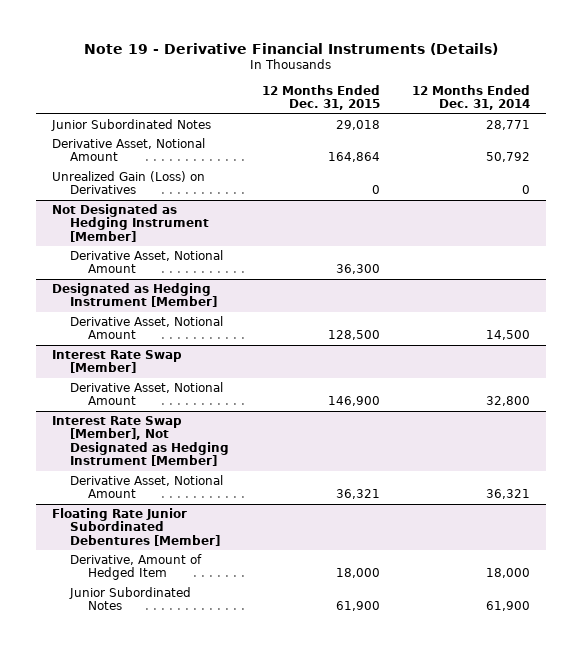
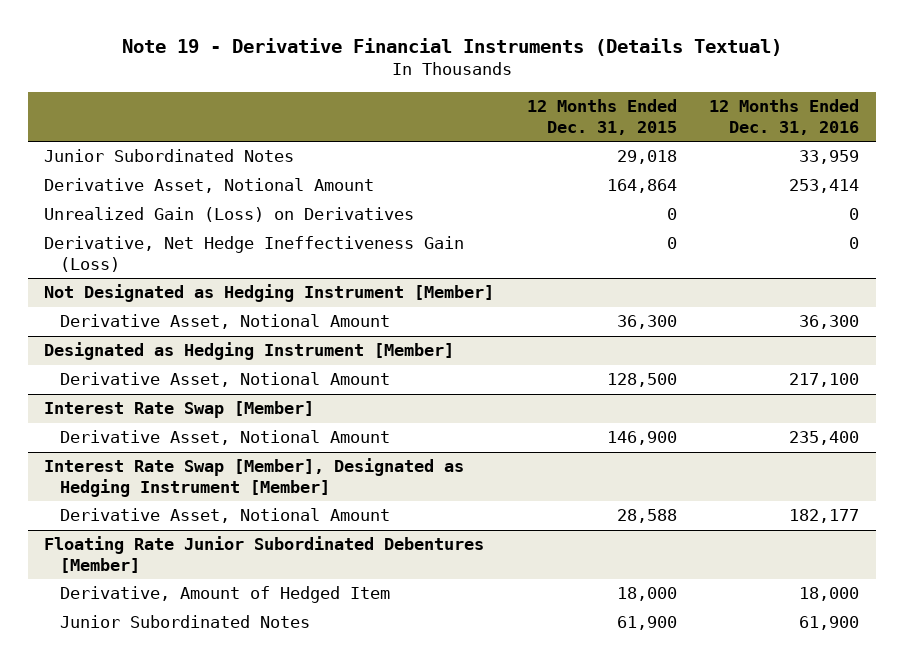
[84,42,499,55] Note 19 - Derivative Financial Instruments (Details) -> [121,38,782,57] Note 19 - Derivative Financial Instruments (Details Textual)
[412,84,531,111] 12 Months Ended Dec. 31, 2014 -> none
none -> [709,99,860,135] 12 Months Ended Dec. 31, 2016
none -> [44,236,465,272] Derivative, Net Hedge Ineffectiveness Gain (Loss)
[52,415,230,467] Interest Rate Swap [Member], Not Designated as Hedging Instrument [Member] -> [44,458,465,497] Interest Rate Swap [Member], Designated as Hedging Instrument [Member]
[335,489,380,500] 36,321 -> [616,509,677,524] 28,588

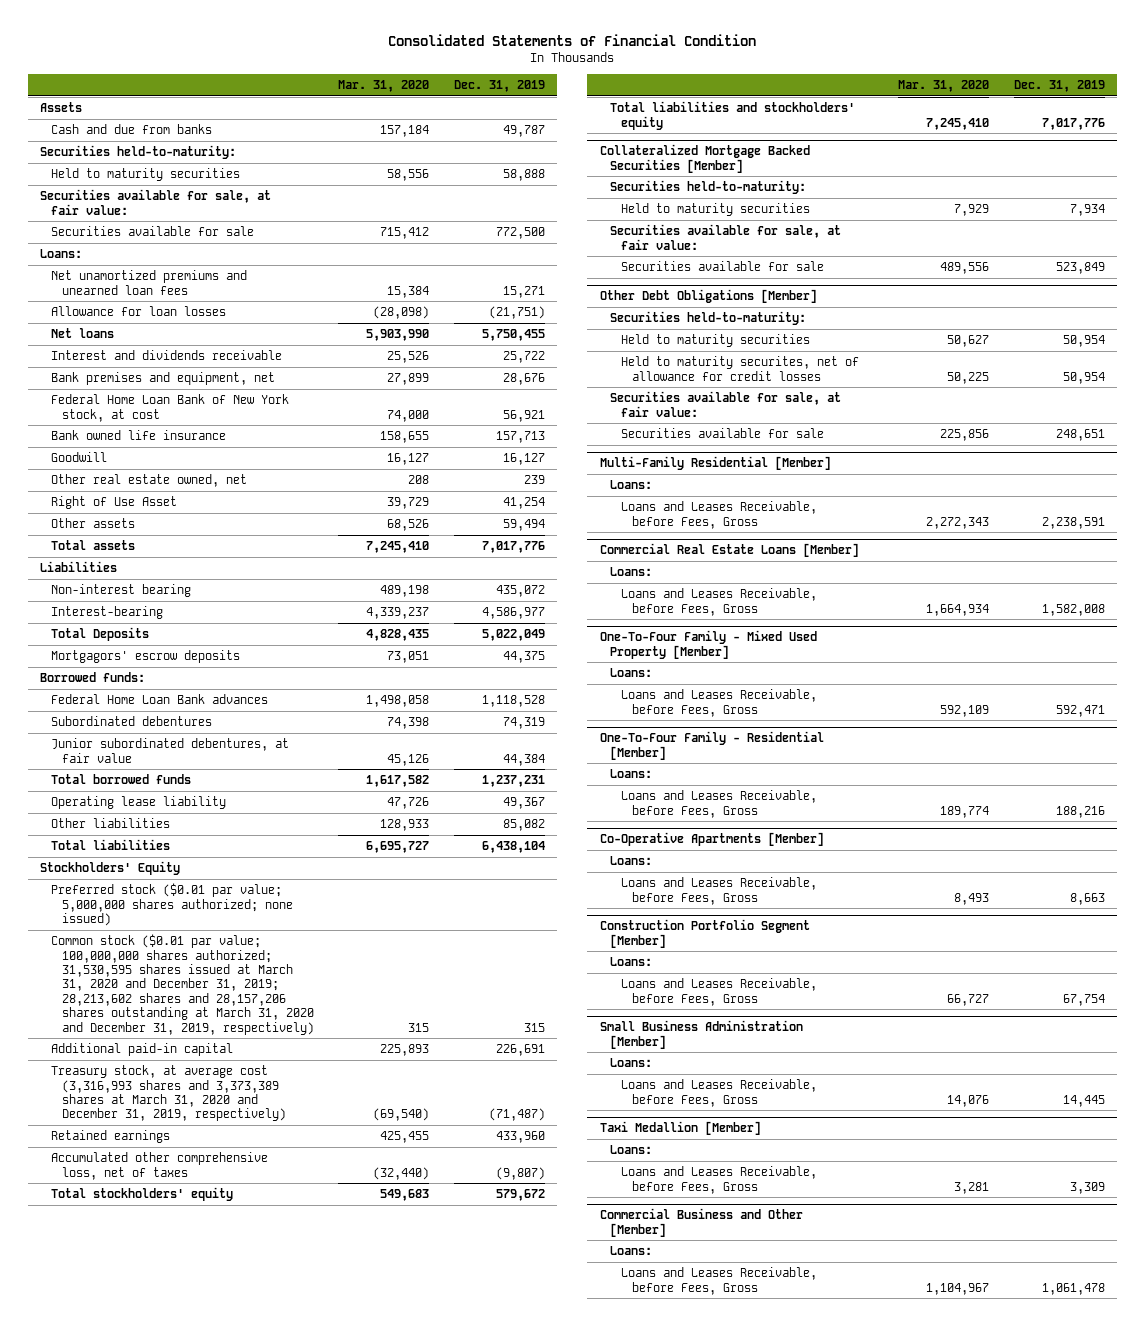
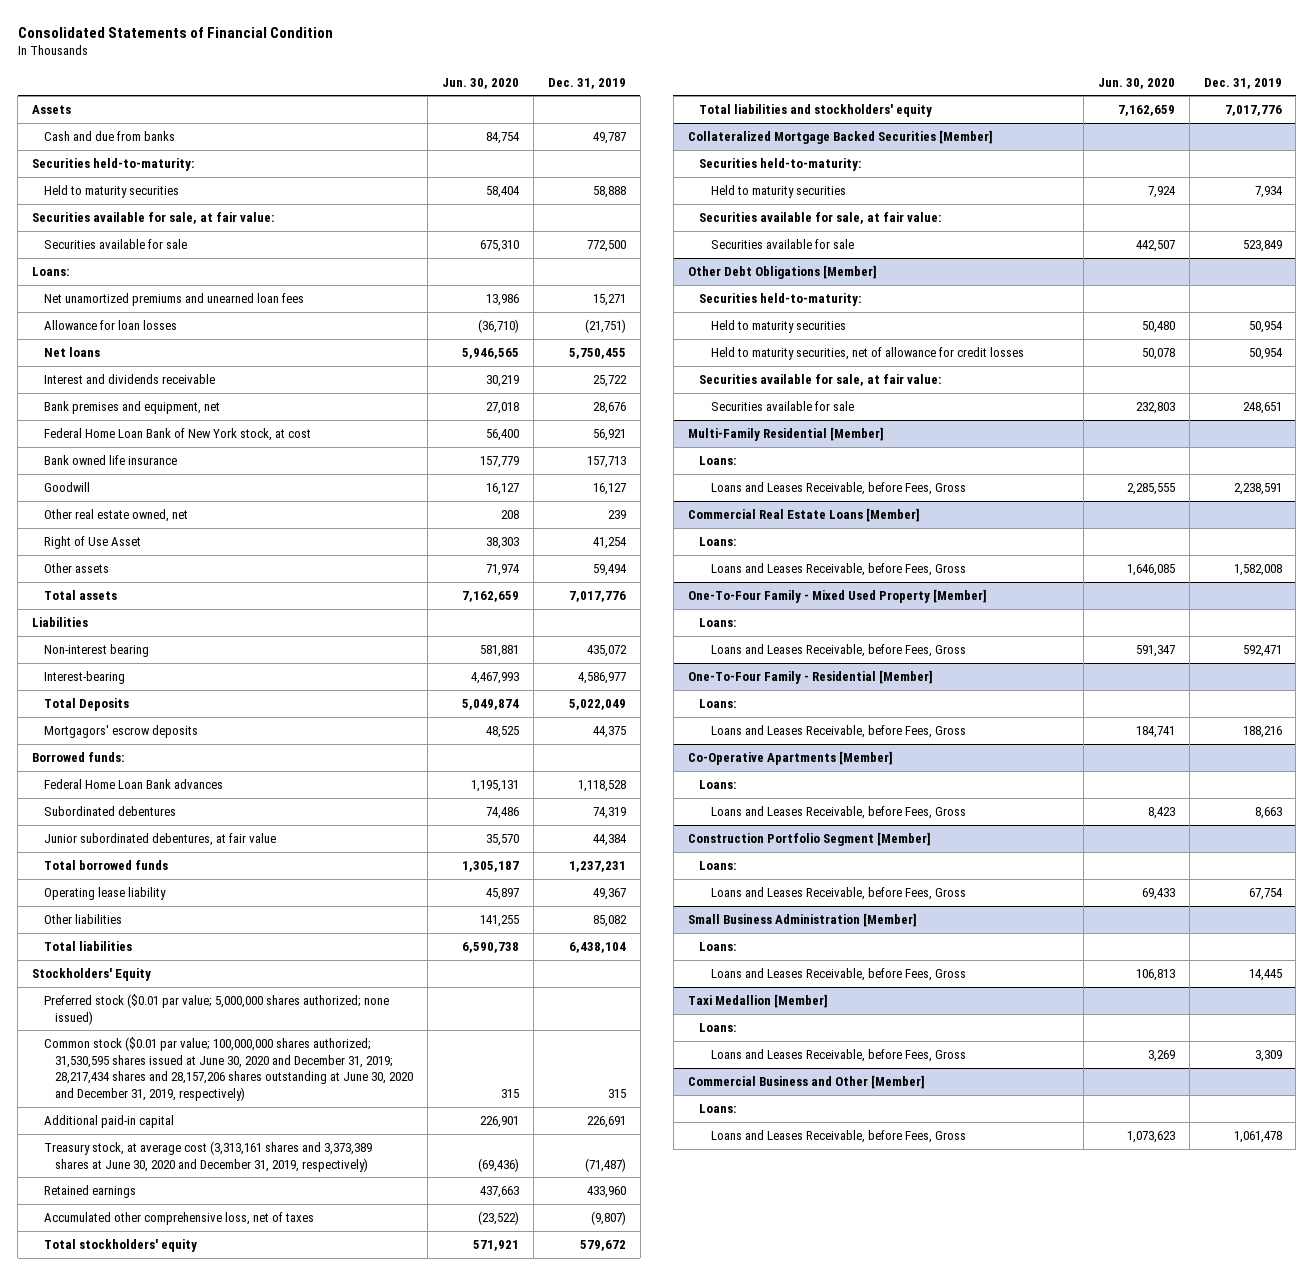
[338,80,430,93] Mar. 31, 2020 -> none
none -> [442,77,520,89] Jun. 30, 2020
[50,934,314,1035] Common stock ($0.01 par value; 100,000,000 shares authorized; 31,530,595 shares issued at March 31, 2020 and December 31, 2019; 28,213,602 shares and 28,157,206 shares outstanding at March 31, 2020 and December 31, 2019, respectively) -> [43,1036,414,1101] Common stock ($0.01 par value; 100,000,000 shares authorized; 31,530,595 shares issued at June 30, 2020 and December 31, 2019; 28,217,434 shares and 28,157,206 shares outstanding at June 30, 2020 and December 31, 2019, respectively)
[50,1065,286,1122] Treasury stock, at average cost (3,316,993 shares and 3,373,389 shares at March 31, 2020 and December 31, 2019, respectively) -> [43,1140,372,1172] Treasury stock, at average cost (3,313,161 shares and 3,373,389 shares at June 30, 2020 and December 31, 2019, respectively)
[621,356,860,381] Held to maturity securites, net of allowance for credit losses -> [710,346,1024,360] Held to maturity securities, net of allowance for credit losses

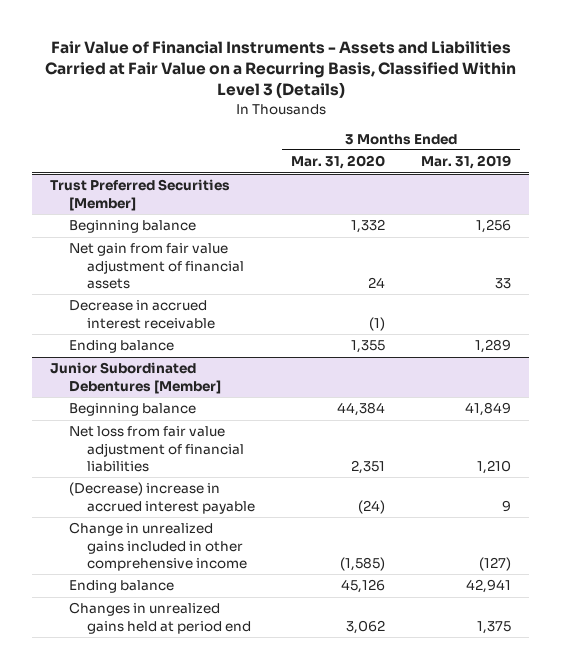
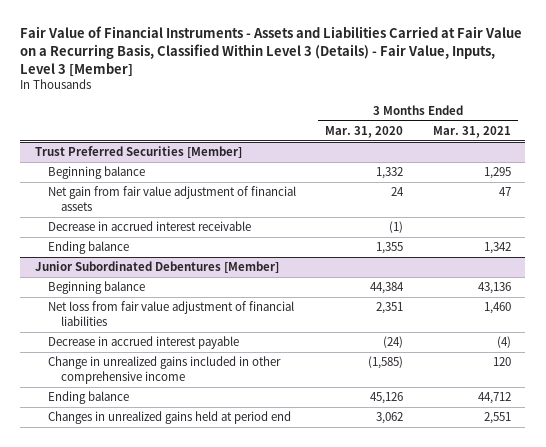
[44,40,516,99] Fair Value of Financial Instruments - Assets and Liabilities Carried at Fair Value on a Recurring Basis, Classified Within Level 3 (Details) -> [20,26,523,77] Fair Value of Financial Instruments - Assets and Liabilities Carried at Fair Value on a Recurring Basis, Classified Within Level 3 (Details) - Fair Value, Inputs, Level 3 [Member]
[421,155,512,170] Mar. 31, 2019 -> none
none -> [432,125,511,138] Mar. 31, 2021
[68,482,256,514] (Decrease) increase in accrued interest payable -> [48,336,240,350] Decrease in accrued interest payable

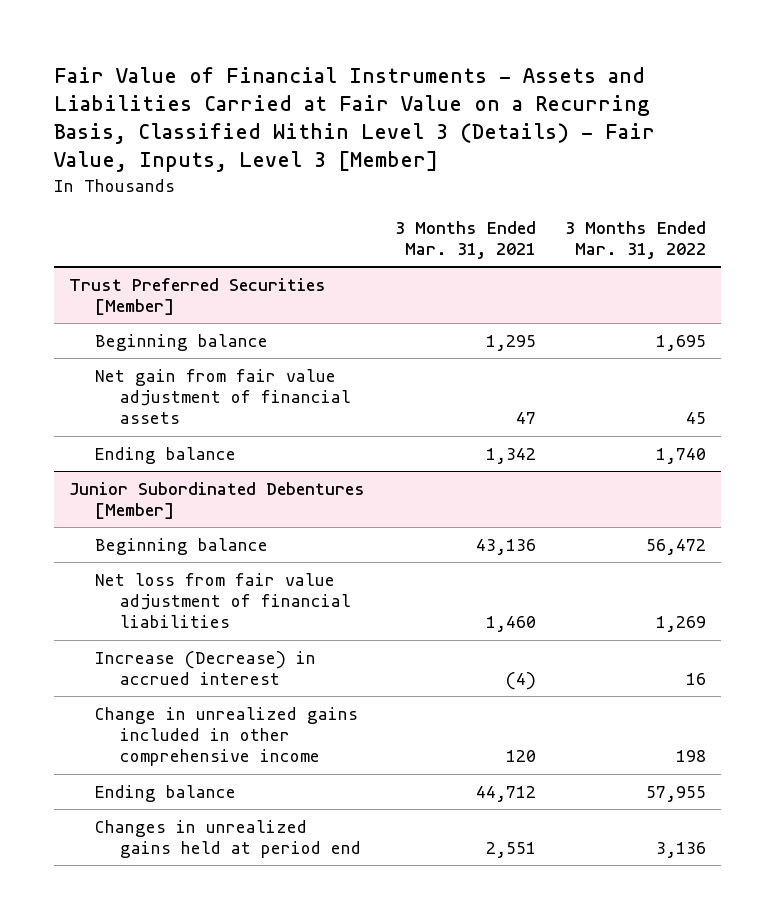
[325,125,404,138] Mar. 31, 2020 -> none
none -> [565,220,707,260] 3 Months Ended Mar. 31, 2022
[48,221,252,232] Decrease in accrued interest receivable -> none
[48,336,240,350] Decrease in accrued interest payable -> [94,650,316,686] Increase (Decrease) in accrued interest

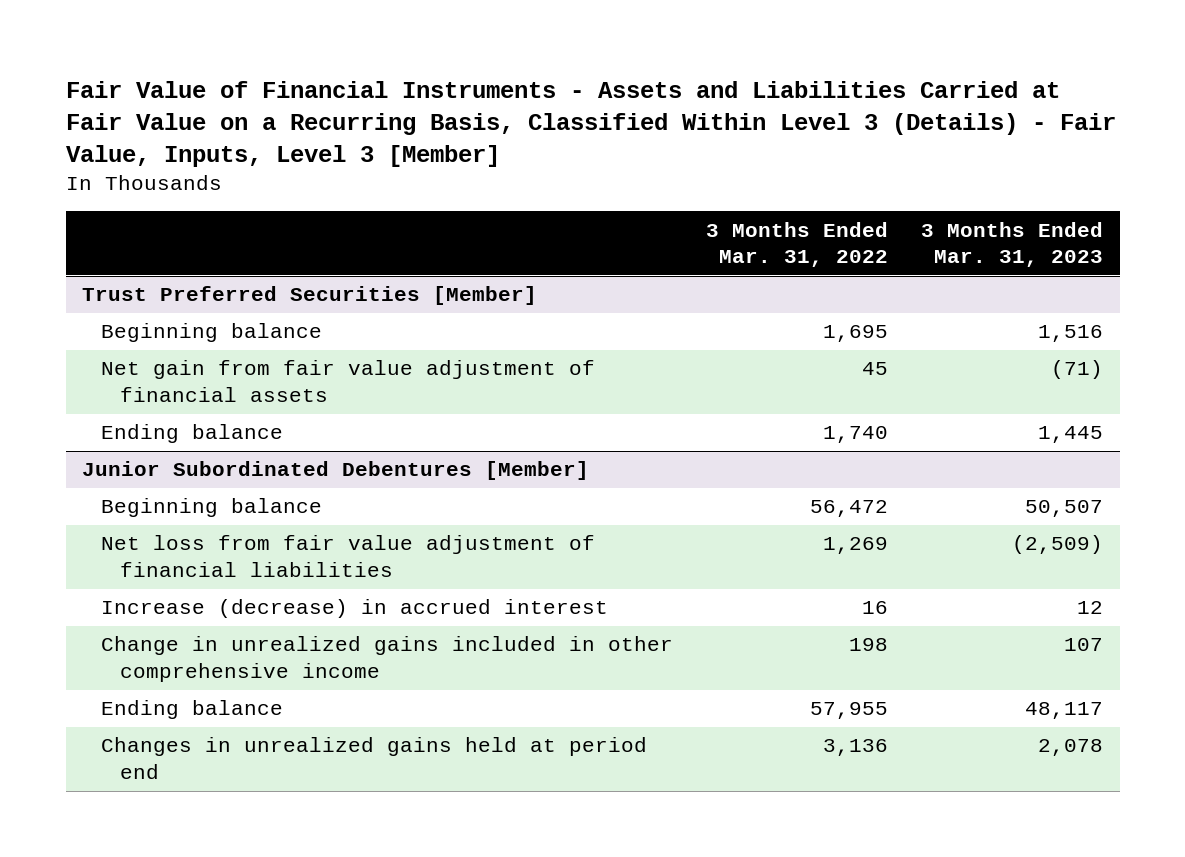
[394,220,536,260] 3 Months Ended Mar. 31, 2021 -> none
none -> [920,221,1103,268] 3 Months Ended Mar. 31, 2023
[94,650,316,686] Increase (Decrease) in accrued interest -> [100,599,608,619] Increase (decrease) in accrued interest

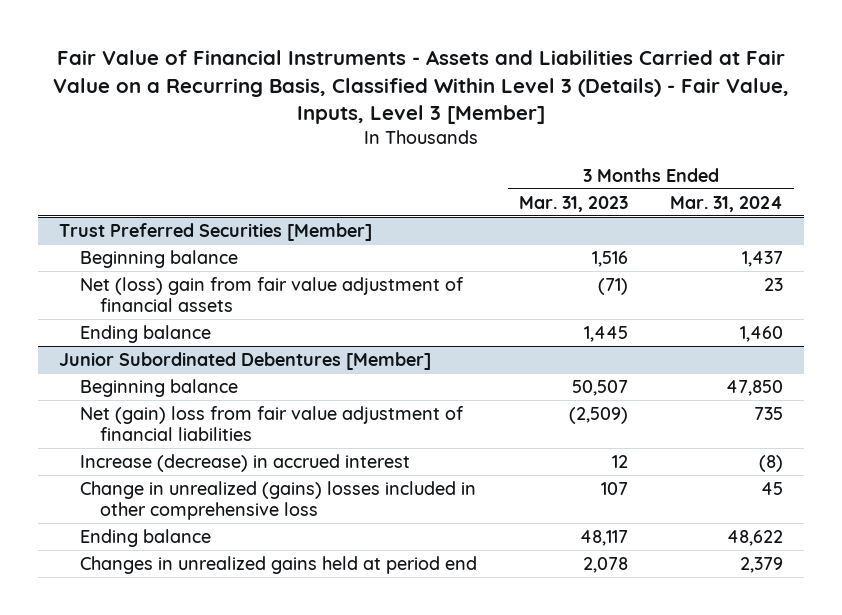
[705,221,888,268] 3 Months Ended Mar. 31, 2022 -> none
none -> [670,195,784,212] Mar. 31, 2024
[100,360,595,403] Net gain from fair value adjustment of financial assets -> [79,276,464,312] Net (loss) gain from fair value adjustment of financial assets
[100,535,595,578] Net loss from fair value adjustment of financial liabilities -> [79,405,464,441] Net (gain) loss from fair value adjustment of financial liabilities
[100,636,673,683] Change in unrealized gains included in other comprehensive income -> [79,480,476,520] Change in unrealized (gains) losses included in other comprehensive loss

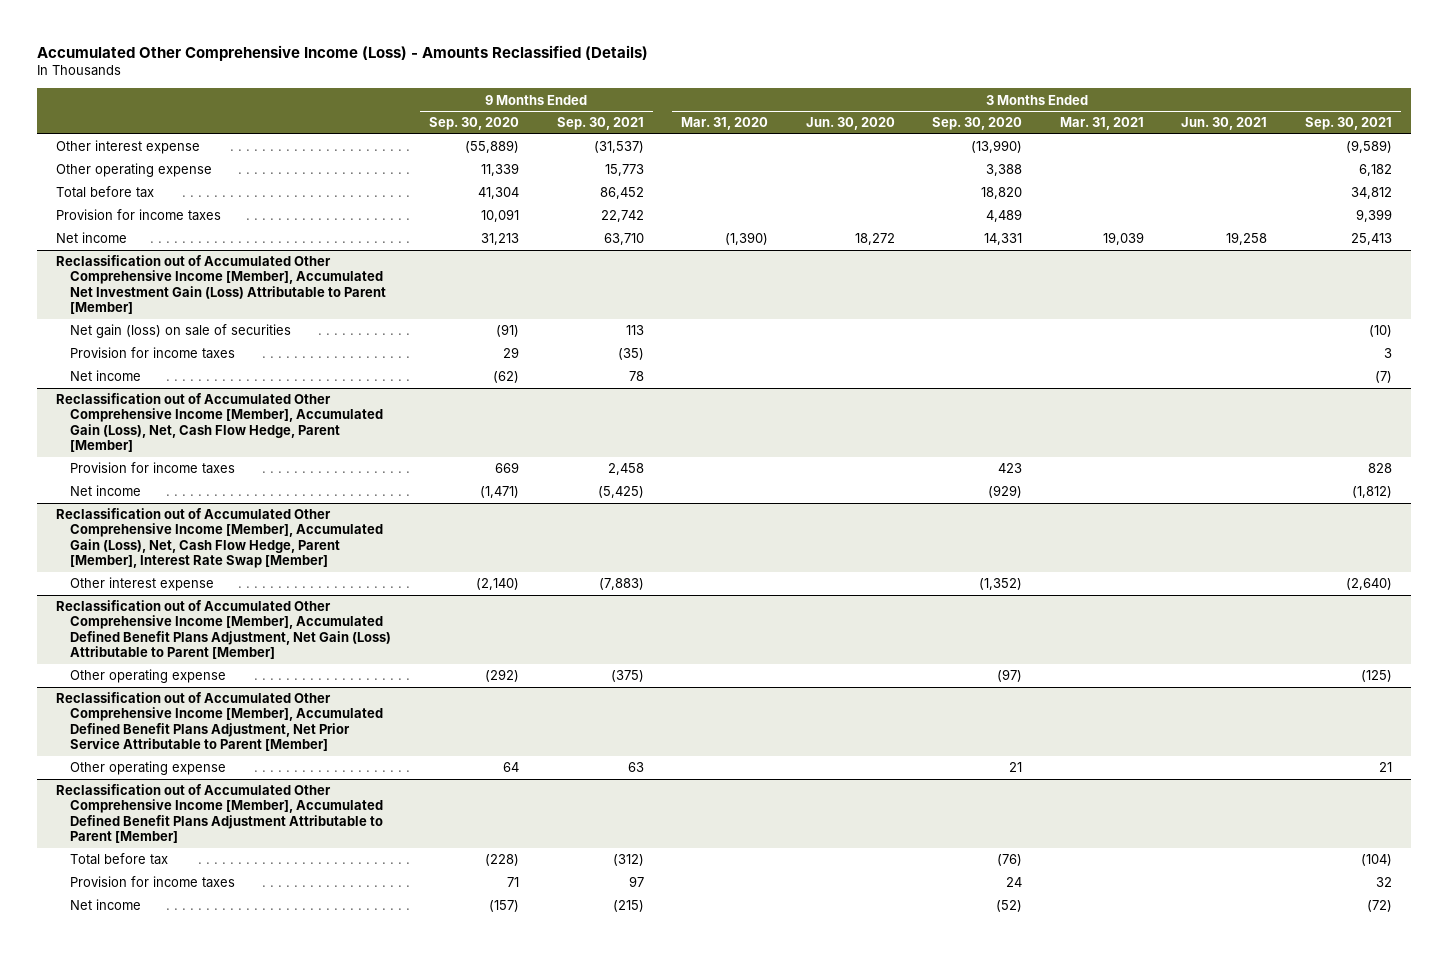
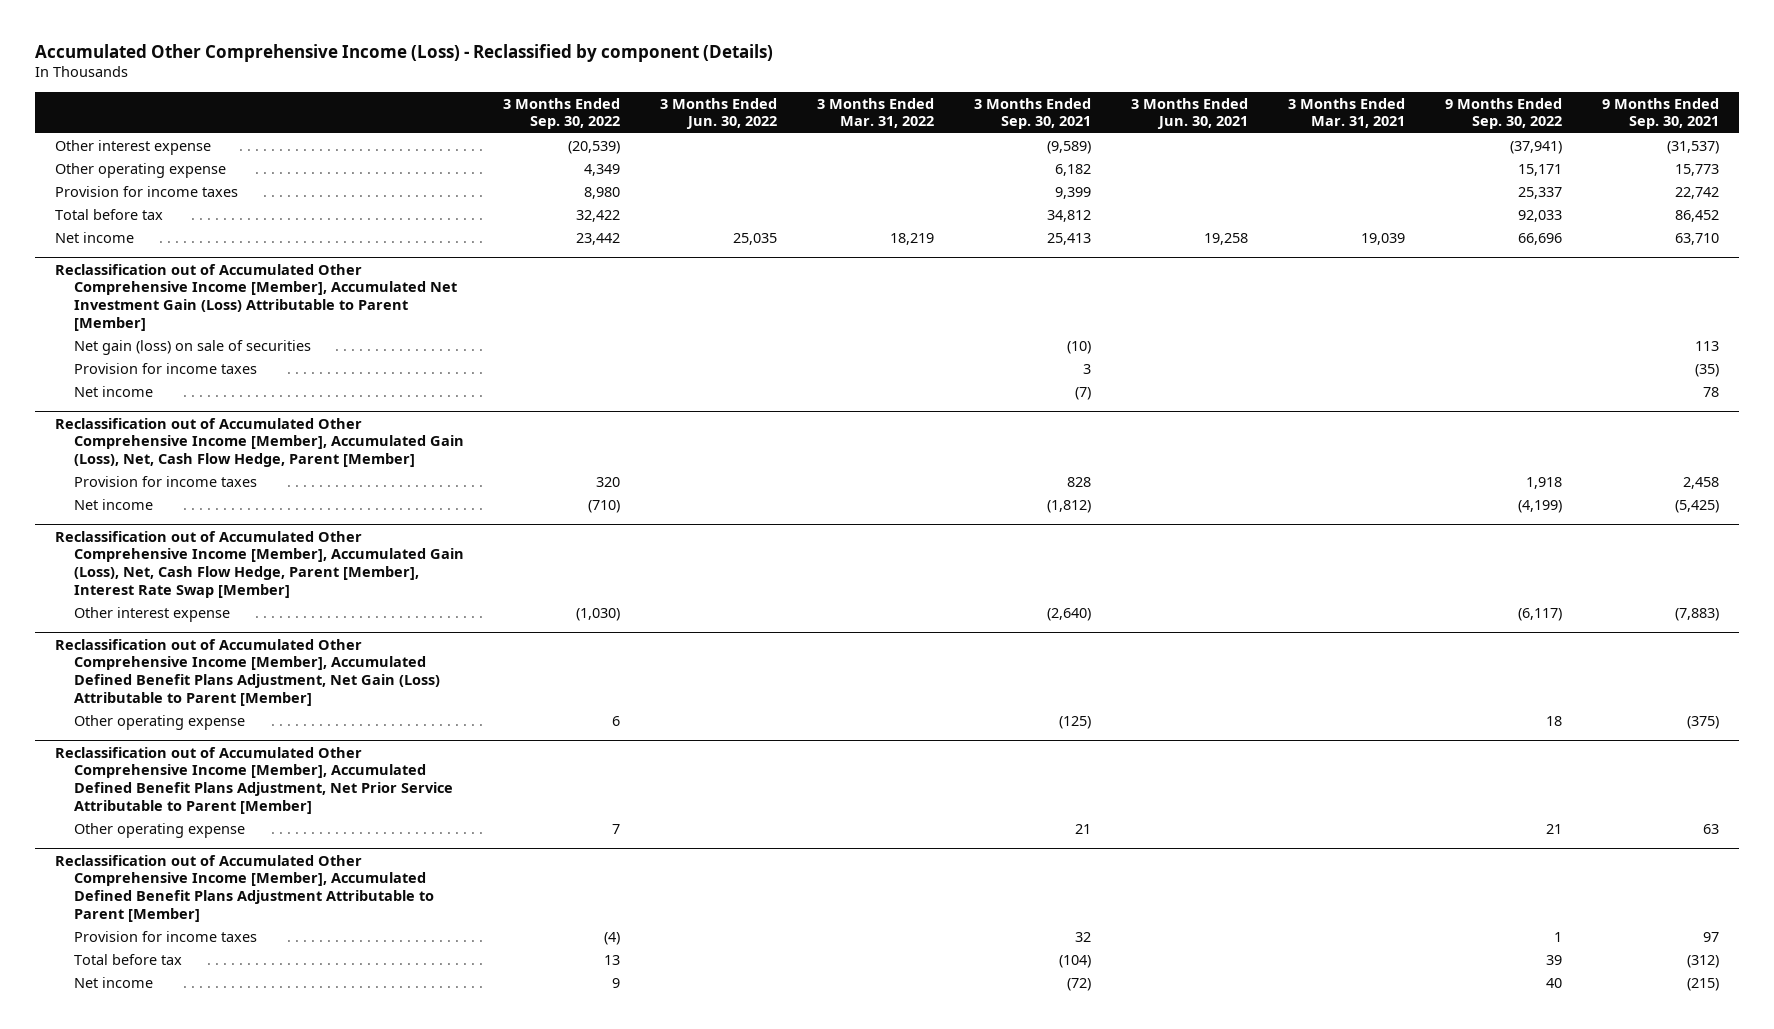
[37,44,649,61] Accumulated Other Comprehensive Income (Loss) - Amounts Reclassified (Details) -> [34,43,773,62] Accumulated Other Comprehensive Income (Loss) - Reclassified by component (Details)
[428,117,519,131] Sep. 30, 2020 -> none
[681,117,769,131] Mar. 31, 2020 -> none
[805,117,895,131] Jun. 30, 2020 -> none
[932,117,1023,131] Sep. 30, 2020 -> none
none -> [503,97,621,130] 3 Months Ended Sep. 30, 2022
none -> [660,97,778,130] 3 Months Ended Jun. 30, 2022
none -> [817,97,935,129] 3 Months Ended Mar. 31, 2022
none -> [1444,97,1562,130] 9 Months Ended Sep. 30, 2022
[56,186,155,199] Total before tax -> [54,208,163,220] Total before tax
[70,853,169,866] Total before tax -> [73,953,182,965] Total before tax

